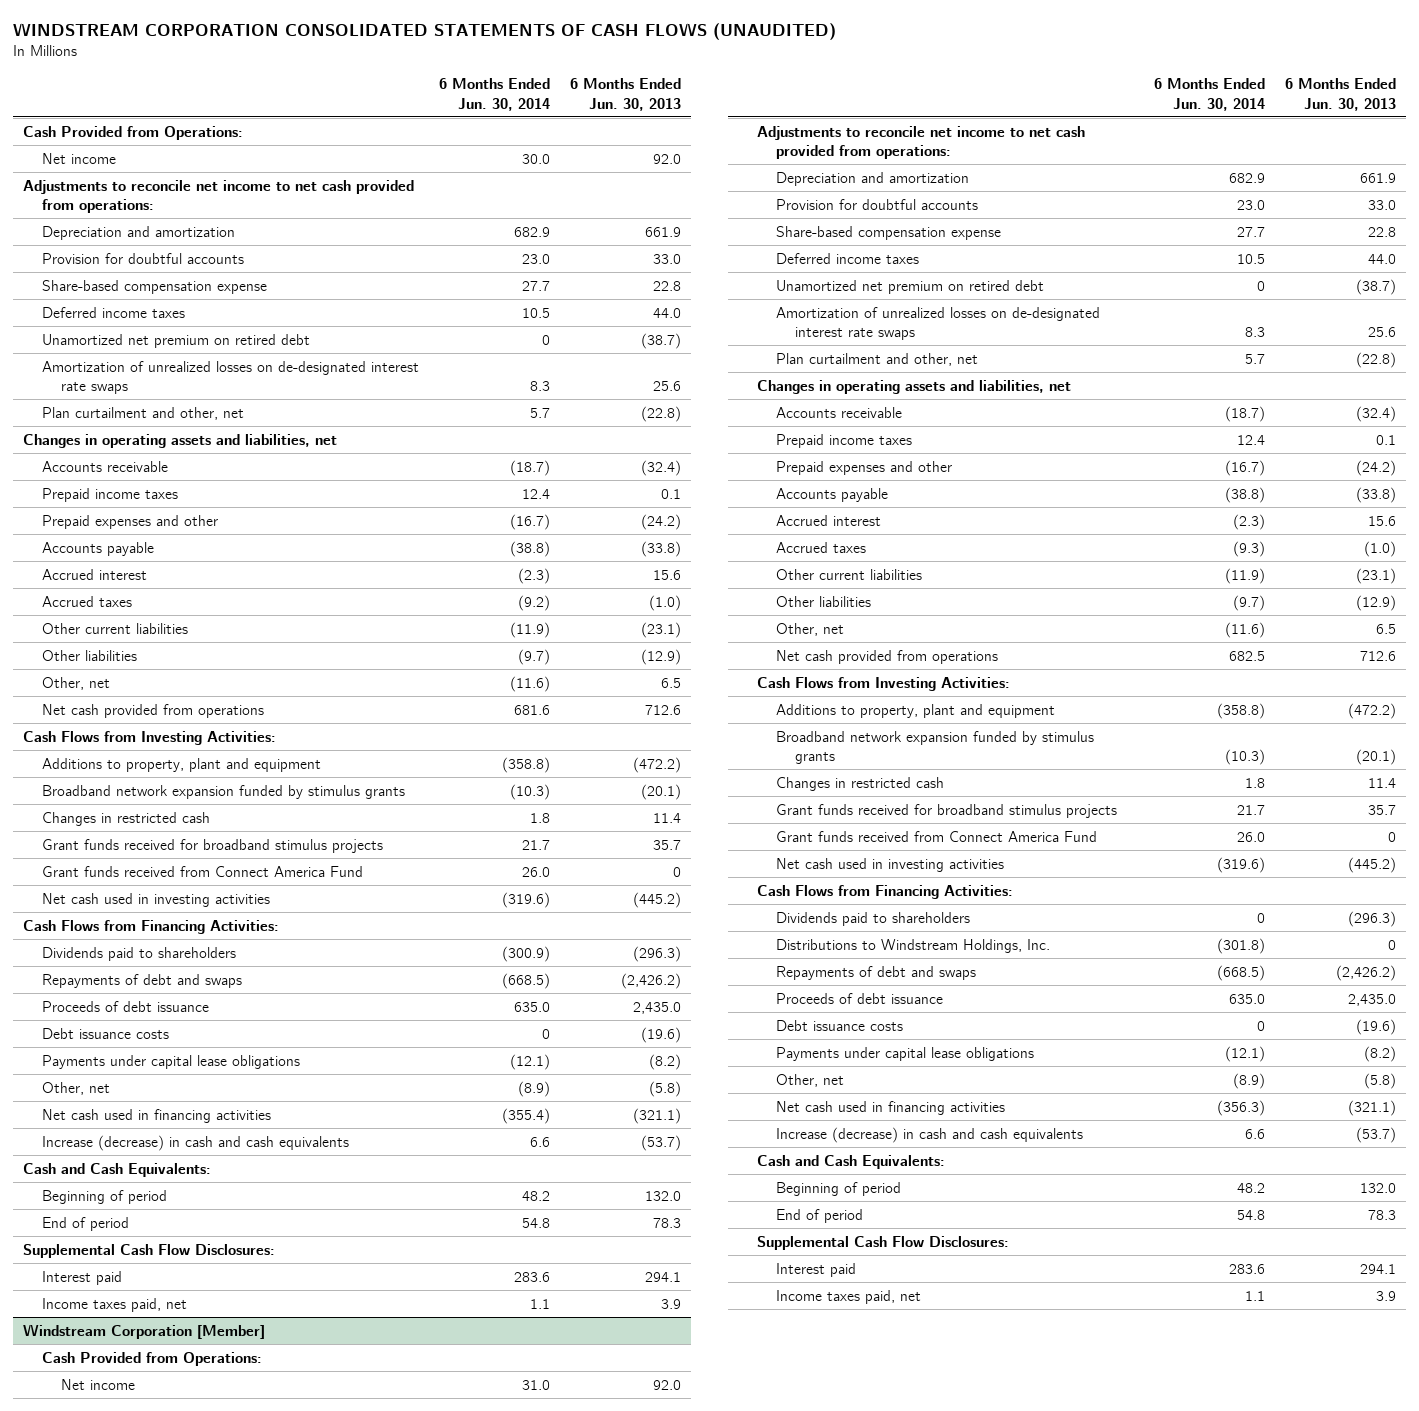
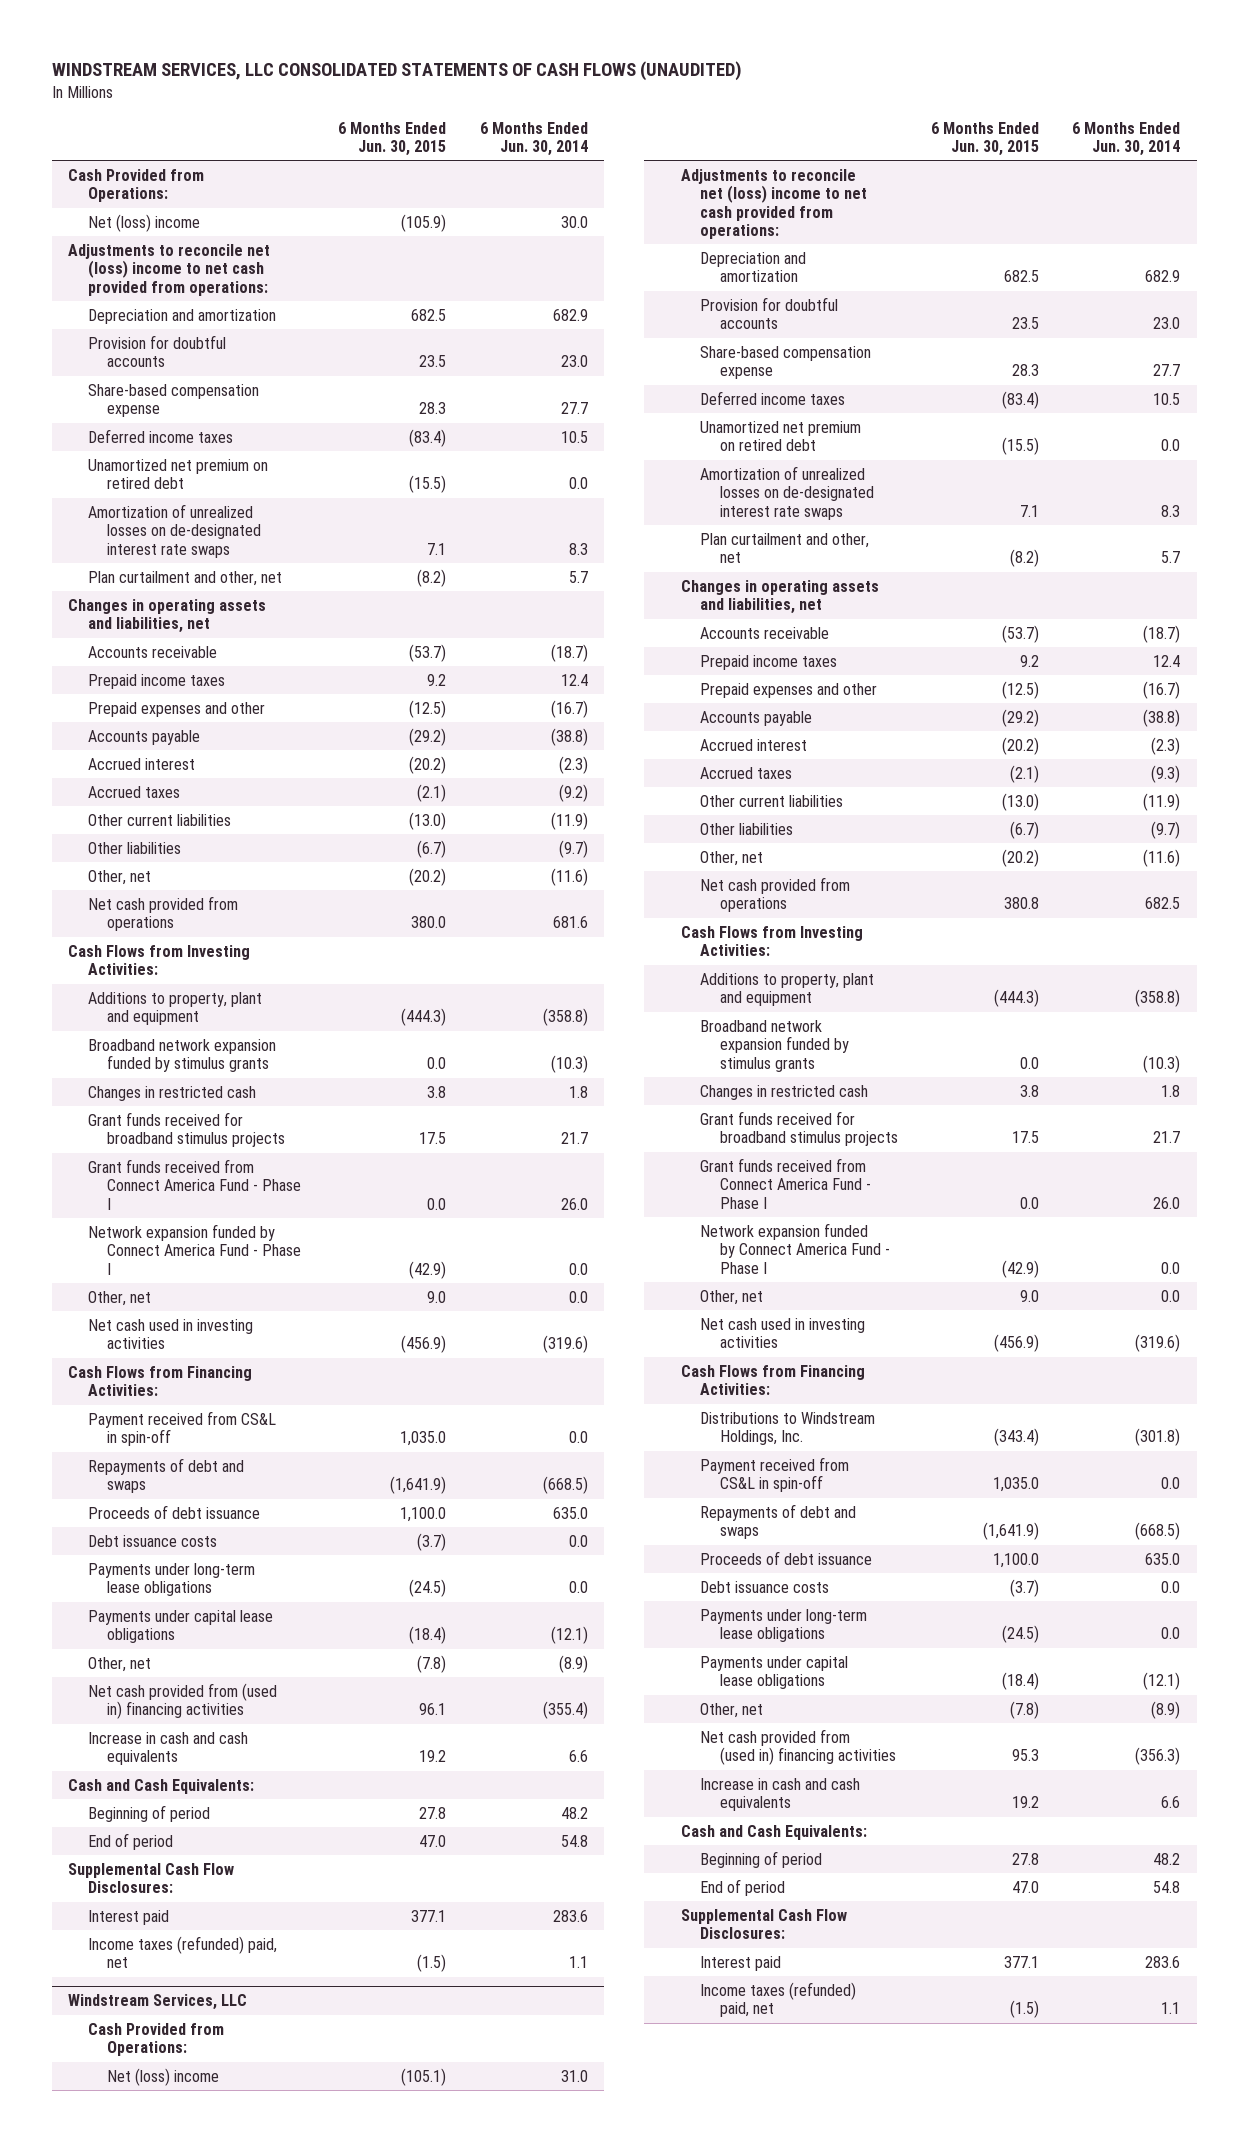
[12,22,836,40] WINDSTREAM CORPORATION CONSOLIDATED STATEMENTS OF CASH FLOWS (UNAUDITED) -> [51,61,742,82] WINDSTREAM SERVICES, LLC CONSOLIDATED STATEMENTS OF CASH FLOWS (UNAUDITED)
[569,78,681,111] 6 Months Ended Jun. 30, 2013 -> none
none -> [338,121,447,156] 6 Months Ended Jun. 30, 2015
[41,152,116,164] Net income -> [87,213,200,232] Net (loss) income
[22,179,414,213] Adjustments to reconcile net income to net cash provided from operations: -> [68,243,271,296] Adjustments to reconcile net (loss) income to net cash provided from operations:
[541,334,550,345] 0 -> [568,477,588,490] 0.0
[41,865,363,877] Grant funds received from Connect America Fund -> [87,1158,302,1210] Grant funds received from Connect America Fund - Phase I
none -> [87,1223,302,1275] Network expansion funded by Connect America Fund - Phase I
none -> [87,1290,151,1306] Other, net
[41,946,236,961] Dividends paid to shareholders -> none
none -> [87,1410,276,1447] Payment received from CS&L in spin-off
[541,1028,550,1039] 0 -> [568,1534,588,1547] 0.0
none -> [87,1562,255,1597] Payments under long-term lease obligations
[41,1108,271,1123] Net cash used in financing activities -> [87,1682,277,1720] Net cash provided from (used in) financing activities
[41,1134,349,1151] Increase (decrease) in cash and cash equivalents -> [87,1731,248,1766] Increase in cash and cash equivalents
[22,1323,265,1339] Windstream Corporation [Member] -> none
[41,1297,187,1312] Income taxes paid, net -> [87,1935,277,1969] Income taxes (refunded) paid, net
none -> [68,1994,248,2011] Windstream Services, LLC
[60,1378,135,1390] Net income -> [107,2067,220,2086] Net (loss) income
[757,125,1086,159] Adjustments to reconcile net income to net cash provided from operations: -> [680,168,868,239] Adjustments to reconcile net (loss) income to net cash provided from operations:
[1257,280,1266,291] 0 -> [1161,439,1181,452] 0.0
[776,830,1098,842] Grant funds received from Connect America Fund -> [700,1157,871,1209] Grant funds received from Connect America Fund - Phase I
none -> [700,1222,890,1274] Network expansion funded by Connect America Fund - Phase I
none -> [700,1289,764,1305] Other, net
[776,911,971,926] Dividends paid to shareholders -> none
none -> [700,1456,850,1493] Payment received from CS&L in spin-off
[1257,1020,1266,1031] 0 -> [1161,1580,1181,1593] 0.0
none -> [700,1608,868,1643] Payments under long-term lease obligations
[776,1100,1006,1115] Net cash used in financing activities -> [700,1728,896,1766] Net cash provided from (used in) financing activities
[776,1126,1084,1143] Increase (decrease) in cash and cash equivalents -> [700,1777,861,1812] Increase in cash and cash equivalents
[776,1289,922,1304] Income taxes paid, net -> [700,1981,857,2018] Income taxes (refunded) paid, net

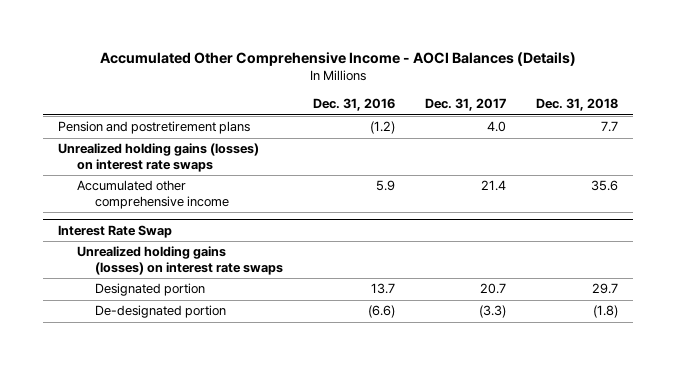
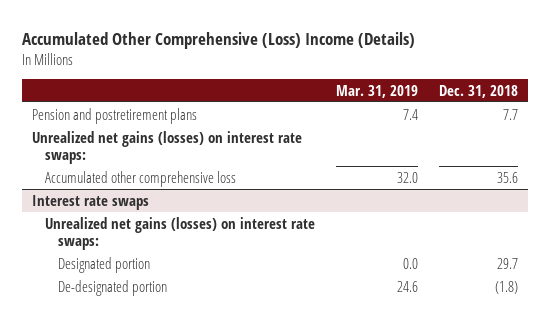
[100,51,577,66] Accumulated Other Comprehensive Income - AOCI Balances (Details) -> [21,31,415,49] Accumulated Other Comprehensive (Loss) Income (Details)
[313,98,396,112] Dec. 31, 2016 -> none
[425,98,507,112] Dec. 31, 2017 -> none
none -> [335,84,418,98] Mar. 31, 2019
[58,143,260,172] Unrealized holding gains (losses) on interest rate swaps -> [32,130,303,165] Unrealized net gains (losses) on interest rate swaps:
[76,180,230,209] Accumulated other comprehensive income -> [45,170,237,187] Accumulated other comprehensive loss
[58,225,173,239] Interest Rate Swap -> [32,194,150,210] Interest rate swaps
[76,246,284,275] Unrealized holding gains (losses) on interest rate swaps -> [45,216,316,251] Unrealized net gains (losses) on interest rate swaps:

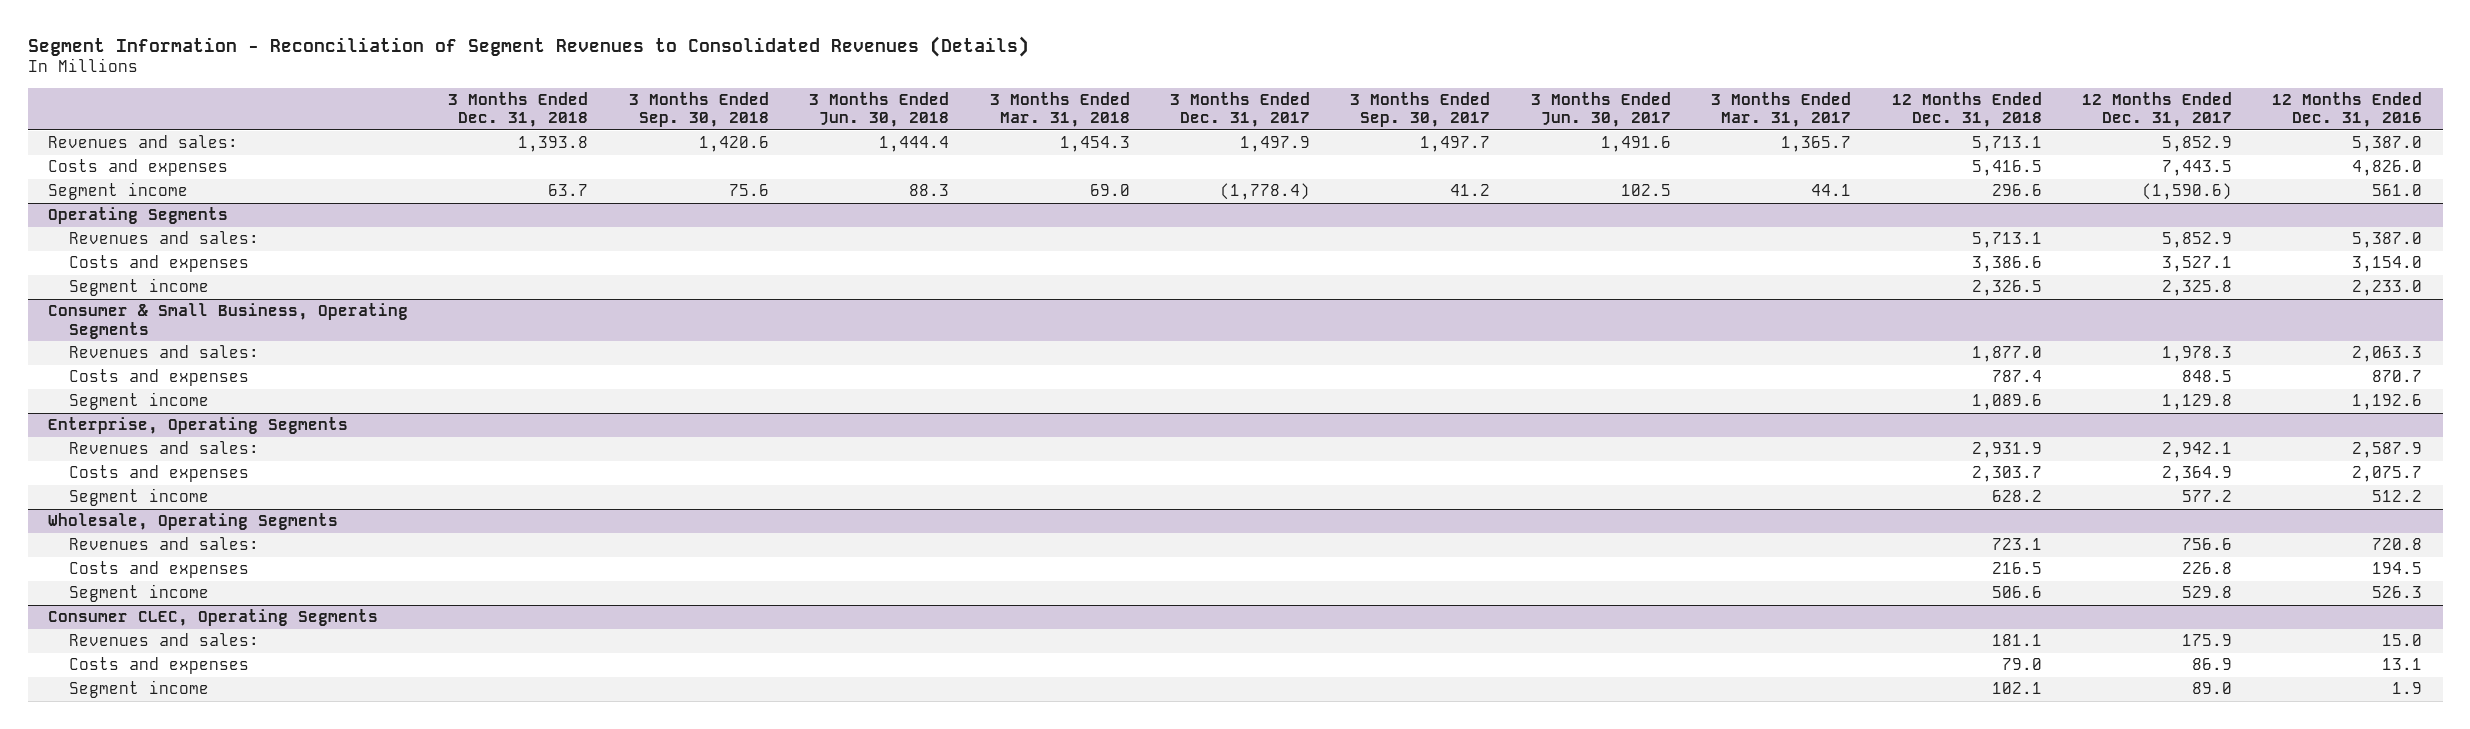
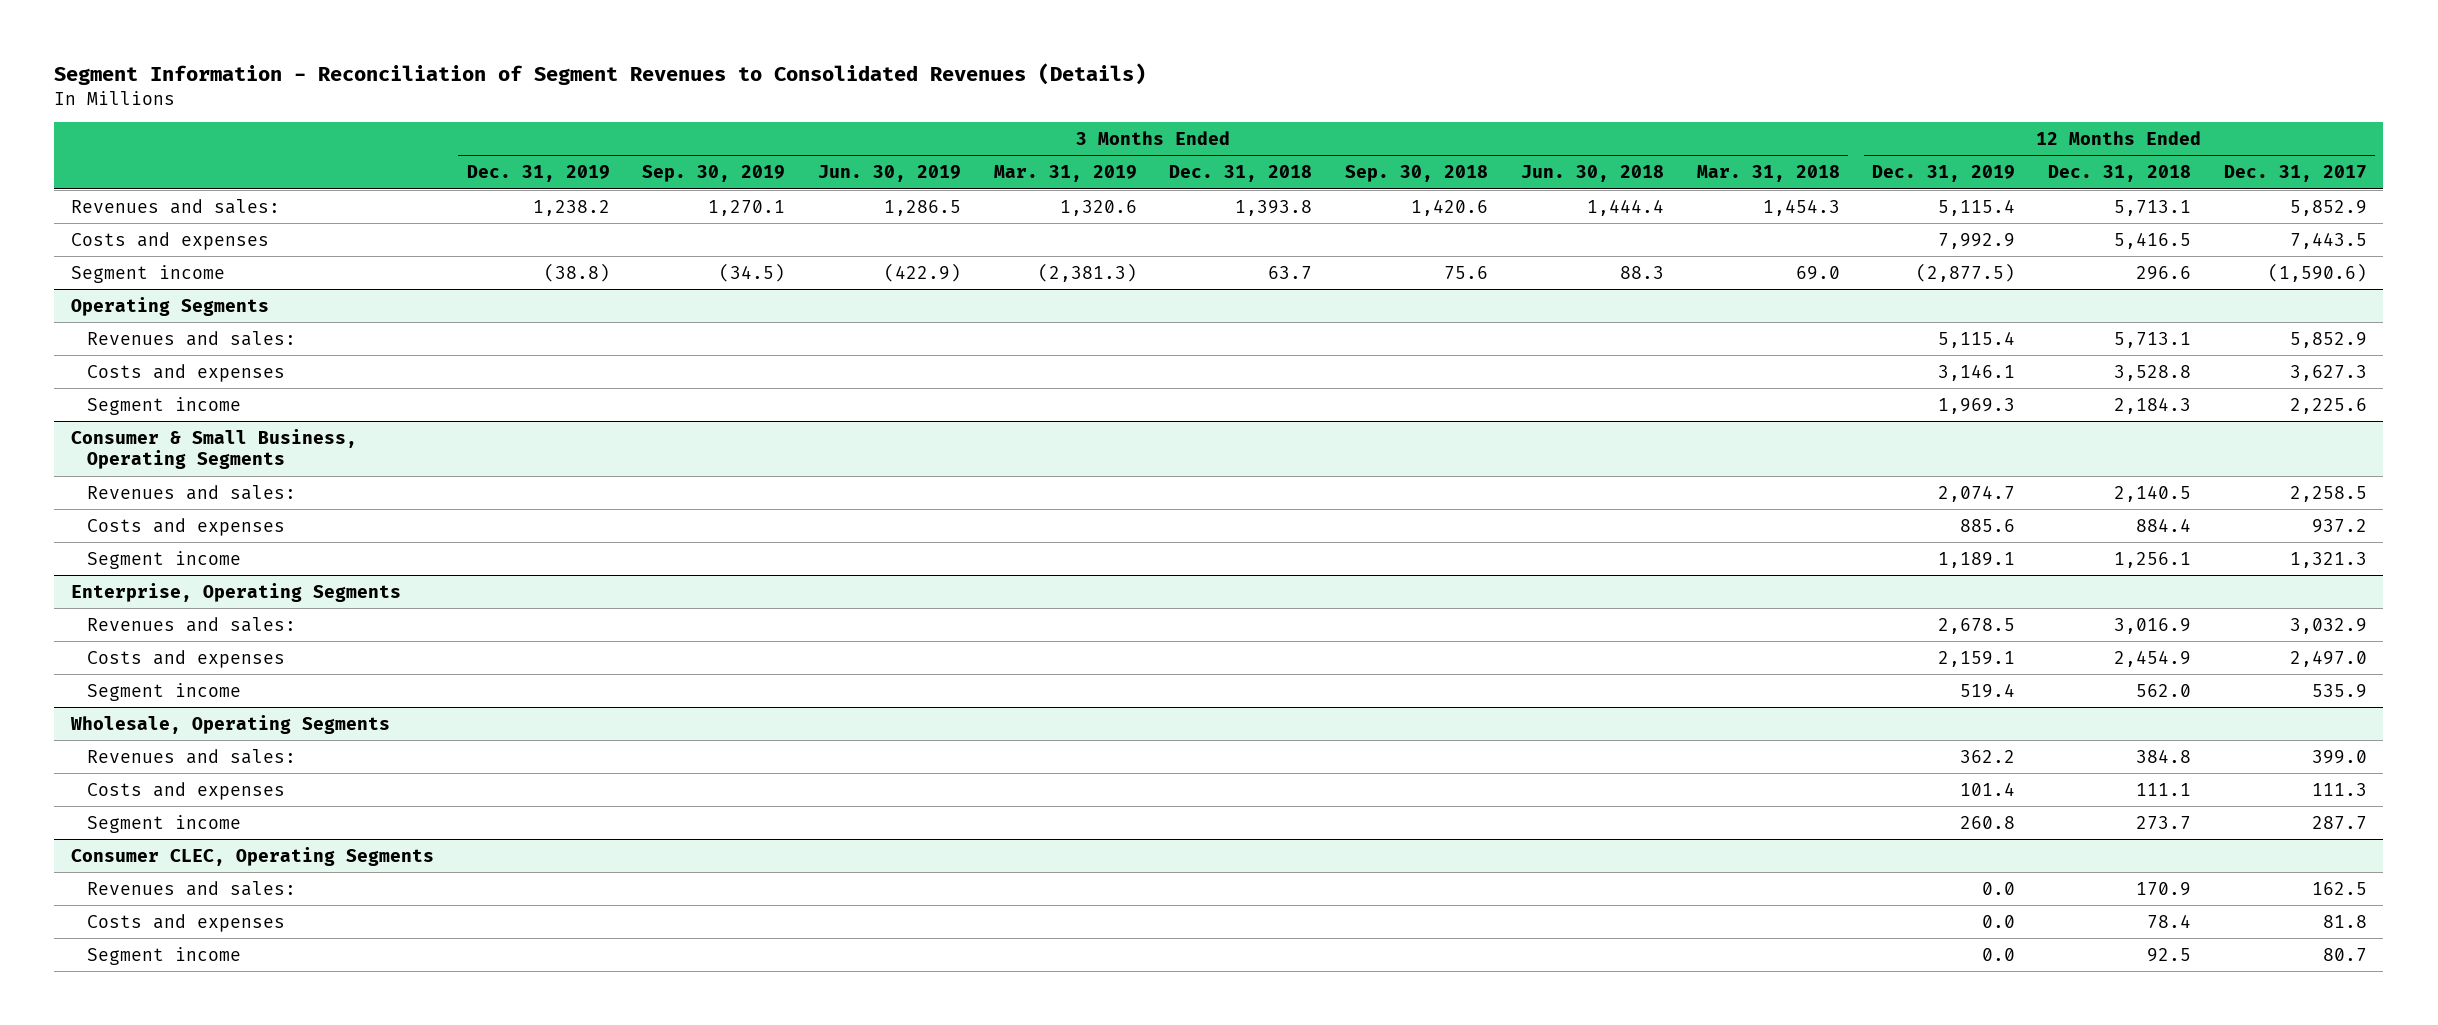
[1169,91,1310,128] 3 Months Ended Dec. 31, 2017 -> none
[1350,91,1491,128] 3 Months Ended Sep. 30, 2017 -> none
[1530,91,1671,128] 3 Months Ended Jun. 30, 2017 -> none
[1711,91,1852,128] 3 Months Ended Mar. 31, 2017 -> none
[2272,91,2423,128] 12 Months Ended Dec. 31, 2016 -> none
none -> [466,165,610,183] Dec. 31, 2019
none -> [642,165,786,183] Sep. 30, 2019
none -> [817,165,961,183] Jun. 30, 2019
none -> [993,165,1137,183] Mar. 31, 2019
none -> [1872,165,2016,183] Dec. 31, 2019
[1971,256,2042,273] 3,386.6 -> [2113,364,2191,381] 3,528.8
[2161,256,2232,273] 3,527.1 -> [2289,364,2367,381] 3,627.3
[1971,280,2042,297] 2,326.5 -> [2113,396,2191,414] 2,184.3
[2161,280,2232,297] 2,325.8 -> [2289,397,2367,414] 2,225.6
[1971,346,2042,363] 1,877.0 -> [2113,484,2191,502] 2,140.5
[2161,346,2232,363] 1,978.3 -> [2289,485,2367,502] 2,258.5
[1991,370,2042,383] 787.4 -> [2135,517,2191,532] 884.4
[2181,370,2232,383] 848.5 -> [2311,518,2367,533] 937.2
[1971,394,2042,411] 1,089.6 -> [2113,551,2191,568] 1,256.1
[2161,394,2232,411] 1,129.8 -> [2289,551,2367,568] 1,321.3
[1971,442,2042,459] 2,931.9 -> [2113,617,2191,634] 3,016.9
[2161,442,2232,459] 2,942.1 -> [2289,617,2367,634] 3,032.9
[1971,466,2042,483] 2,303.7 -> [2113,649,2191,667] 2,454.9
[2161,466,2232,483] 2,364.9 -> [2289,649,2367,667] 2,497.0
[1991,490,2042,503] 628.2 -> [2135,683,2191,697] 562.0
[2181,490,2232,503] 577.2 -> [2311,683,2367,698] 535.9
[1991,538,2042,551] 723.1 -> [2135,748,2191,763] 384.8
[2181,538,2232,551] 756.6 -> [2311,749,2367,764] 399.0
[1991,562,2042,575] 216.5 -> [2135,782,2191,796] 111.1
[2181,562,2232,575] 226.8 -> [2311,782,2367,796] 111.3
[1991,586,2042,599] 506.6 -> [2135,815,2191,829] 273.7
[2181,586,2232,599] 529.8 -> [2311,815,2367,829] 287.7
[1991,634,2042,647] 181.1 -> [2135,881,2191,896] 170.9
[2181,634,2232,647] 175.9 -> [2311,881,2367,895] 162.5
[2001,658,2042,671] 79.0 -> [2146,913,2191,928] 78.4
[2191,658,2232,671] 86.9 -> [2322,914,2367,928] 81.8
[1991,682,2042,695] 102.1 -> [2146,947,2191,962] 92.5
[2191,682,2232,695] 89.0 -> [2322,947,2367,961] 80.7

